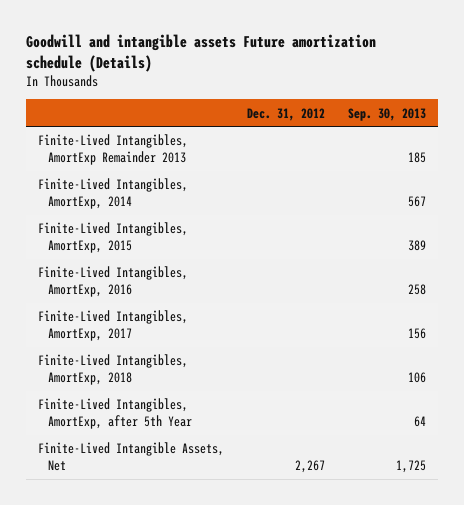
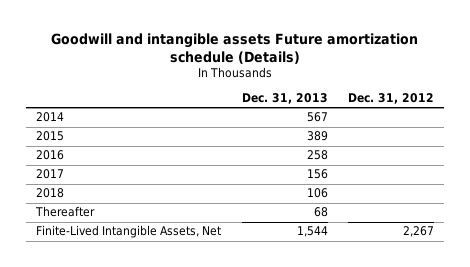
[348,107,427,121] Sep. 30, 2013 -> none
none -> [241,93,328,105] Dec. 31, 2013
[37,134,188,166] Finite-Lived Intangibles, AmortExp Remainder 2013 -> none
[37,178,188,210] Finite-Lived Intangibles, AmortExp, 2014 -> [36,112,65,123] 2014
[37,222,188,254] Finite-Lived Intangibles, AmortExp, 2015 -> [36,131,65,142] 2015
[37,266,188,298] Finite-Lived Intangibles, AmortExp, 2016 -> [36,150,65,161] 2016
[37,310,188,342] Finite-Lived Intangibles, AmortExp, 2017 -> [36,169,65,180] 2017
[37,354,188,386] Finite-Lived Intangibles, AmortExp, 2018 -> [36,188,65,199] 2018
[37,398,193,430] Finite-Lived Intangibles, AmortExp, after 5th Year -> [35,206,96,218] Thereafter

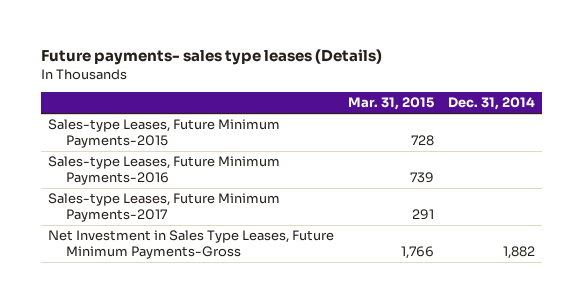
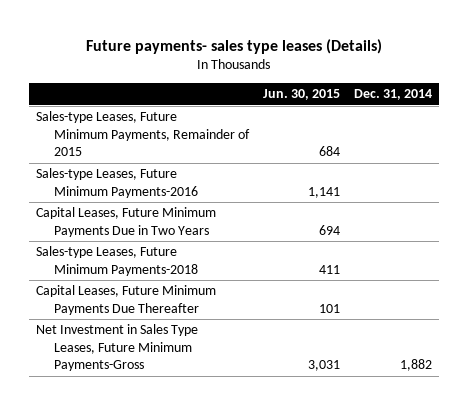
[347,97,434,111] Mar. 31, 2015 -> none
none -> [262,89,340,101] Jun. 30, 2015
[47,119,280,149] Sales-type Leases, Future Minimum Payments-2015 -> [36,111,250,157] Sales-type Leases, Future Minimum Payments, Remainder of 2015
none -> [36,207,217,237] Capital Leases, Future Minimum Payments Due in Two Years
[47,193,280,223] Sales-type Leases, Future Minimum Payments-2017 -> [36,246,198,276] Sales-type Leases, Future Minimum Payments-2018
none -> [36,285,217,315] Capital Leases, Future Minimum Payments Due Thereafter

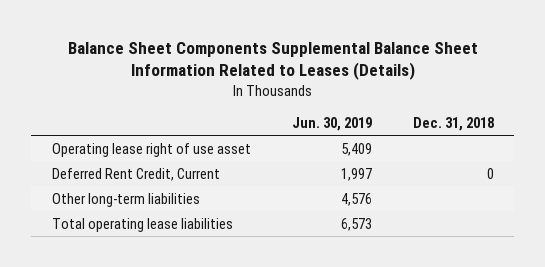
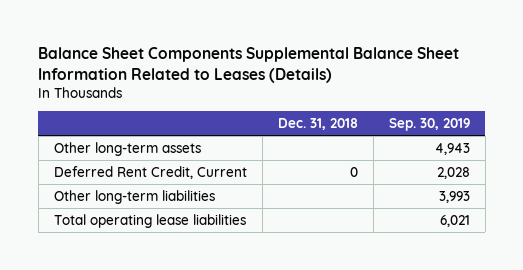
[291,117,372,132] Jun. 30, 2019 -> none
none -> [388,118,470,132] Sep. 30, 2019
[51,142,251,157] Operating lease right of use asset -> [53,141,201,156] Other long-term assets

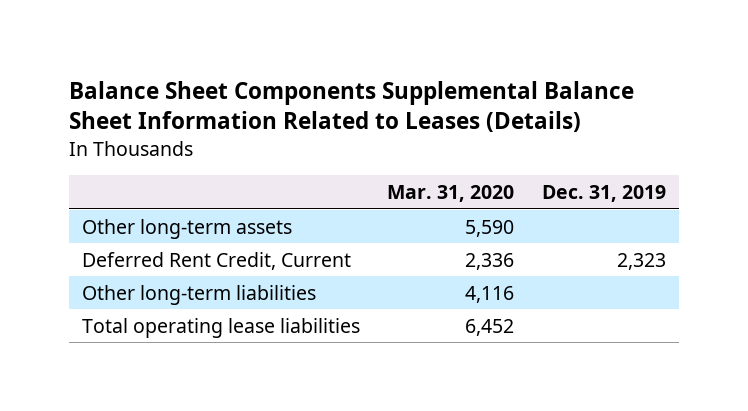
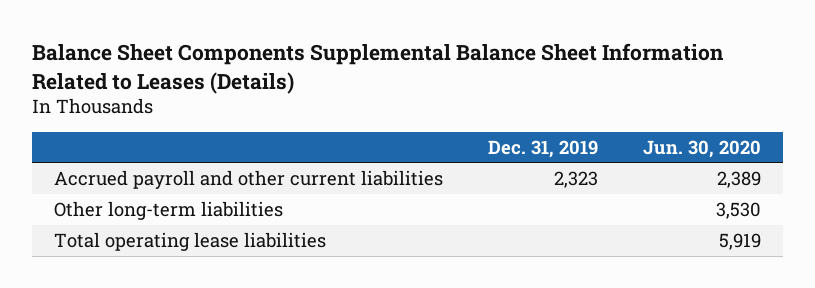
[387,185,515,203] Mar. 31, 2020 -> none
none -> [642,139,761,158] Jun. 30, 2020
[82,218,293,239] Other long-term assets -> none
[82,251,352,270] Deferred Rent Credit, Current -> [54,169,444,189] Accrued payroll and other current liabilities

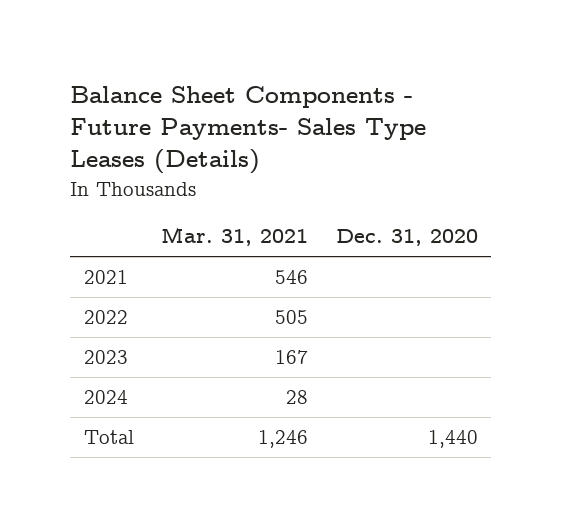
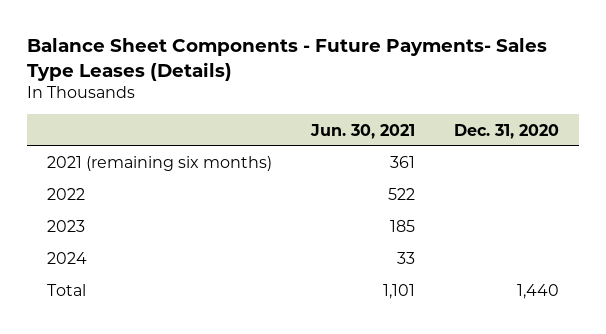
[161,227,309,247] Mar. 31, 2021 -> none
none -> [310,123,416,139] Jun. 30, 2021
[84,270,129,285] 2021 -> [46,156,272,172] 2021 (remaining six months)

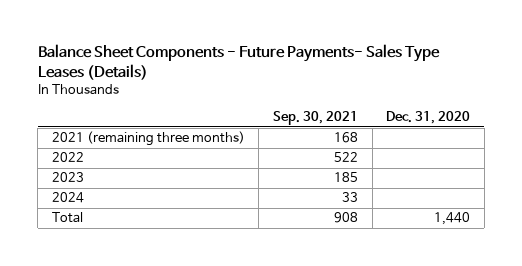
[310,123,416,139] Jun. 30, 2021 -> none
none -> [273,111,359,126] Sep. 30, 2021
[46,156,272,172] 2021 (remaining six months) -> [51,131,245,147] 2021 (remaining three months)

